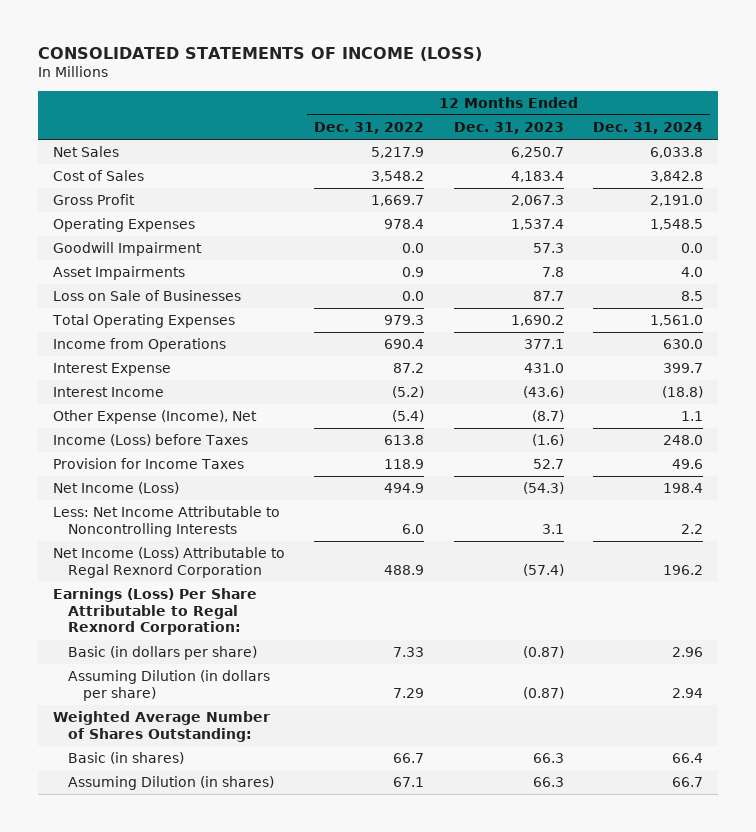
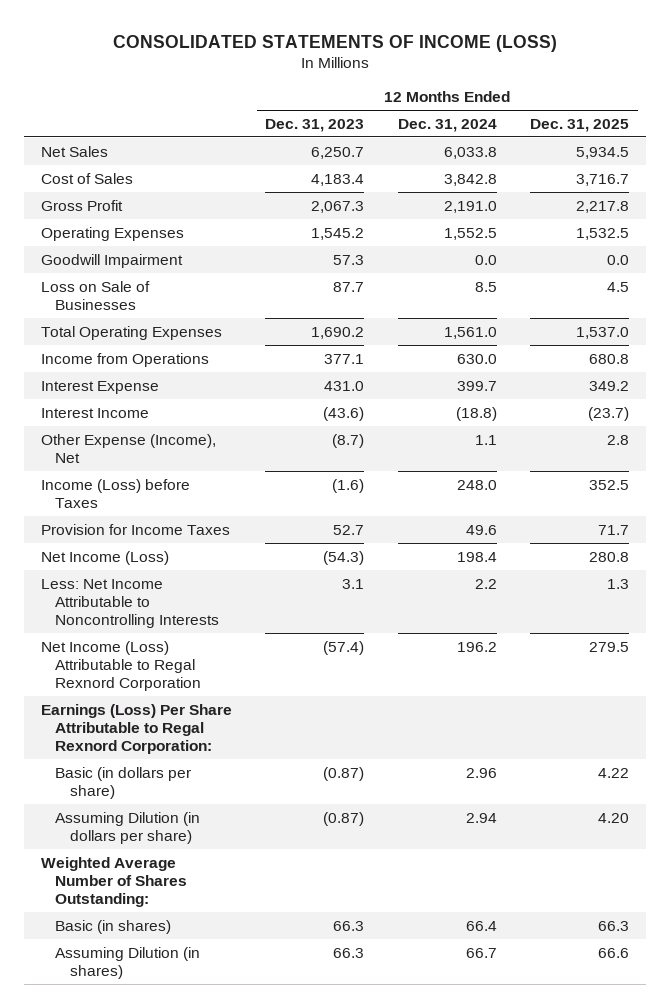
[314,121,425,134] Dec. 31, 2022 -> none
none -> [530,118,630,132] Dec. 31, 2025
[510,219,564,231] 1,537.4 -> [311,227,365,240] 1,545.2
[649,219,703,231] 1,548.5 -> [443,227,497,240] 1,552.5
[52,266,185,281] Asset Impairments -> none

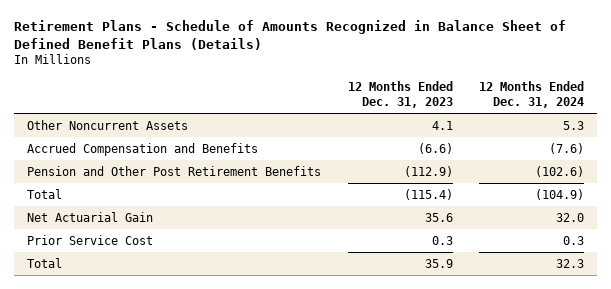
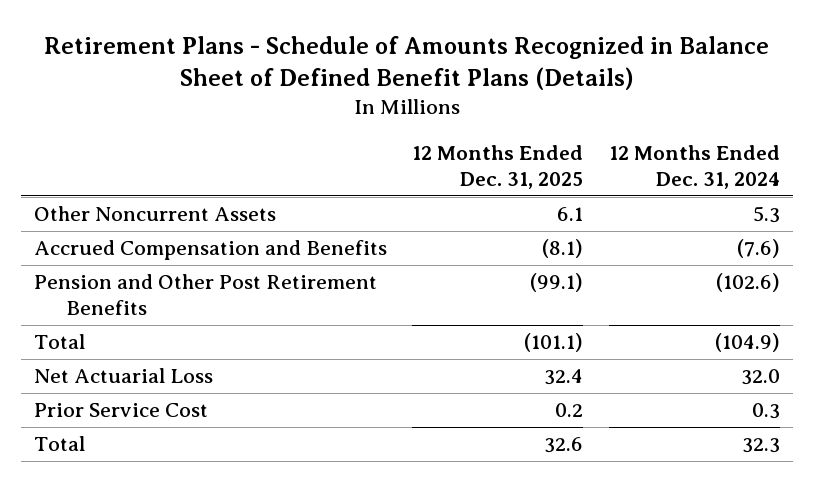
[347,81,453,108] 12 Months Ended Dec. 31, 2023 -> none
none -> [412,144,584,189] 12 Months Ended Dec. 31, 2025
[27,211,154,222] Net Actuarial Gain -> [33,368,213,384] Net Actuarial Loss

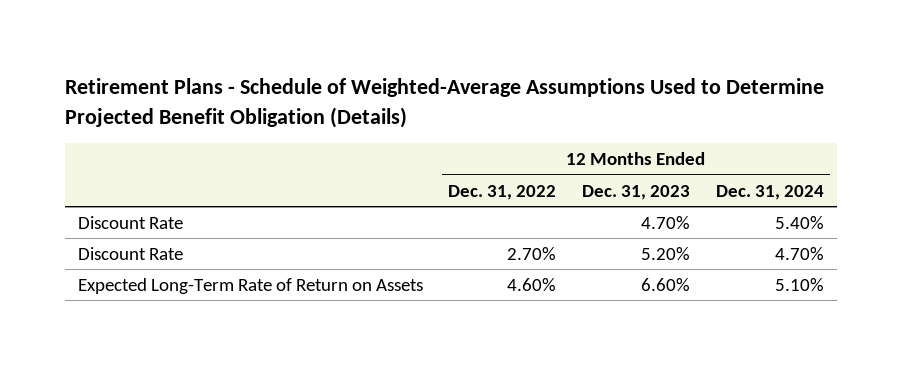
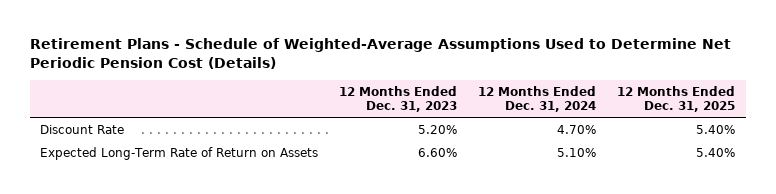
[64,78,824,129] Retirement Plans - Schedule of Weighted-Average Assumptions Used to Determine Projected Benefit Obligation (Details) -> [29,37,731,69] Retirement Plans - Schedule of Weighted-Average Assumptions Used to Determine Net Periodic Pension Cost (Details)
[448,184,557,200] Dec. 31, 2022 -> none
none -> [617,86,736,113] 12 Months Ended Dec. 31, 2025
[77,215,183,229] Discount Rate -> none

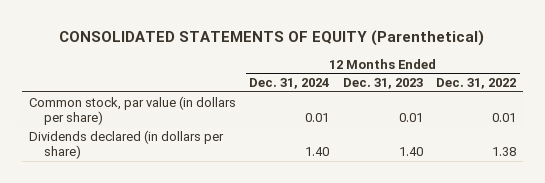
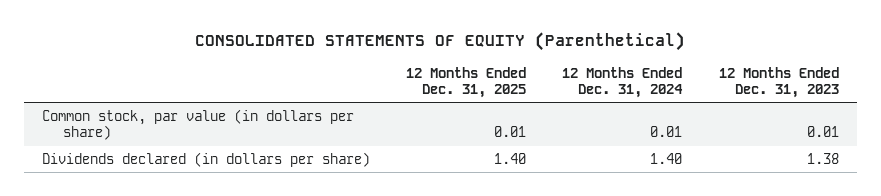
[436,78,517,90] Dec. 31, 2022 -> none
none -> [406,66,527,99] 12 Months Ended Dec. 31, 2025
[398,147,423,157] 1.40 -> [806,152,839,164] 1.38

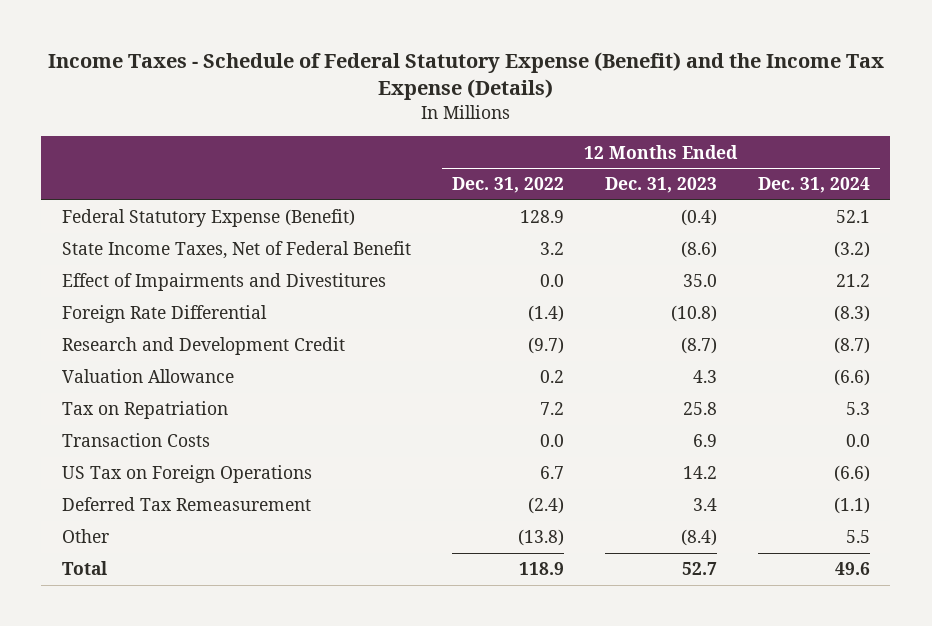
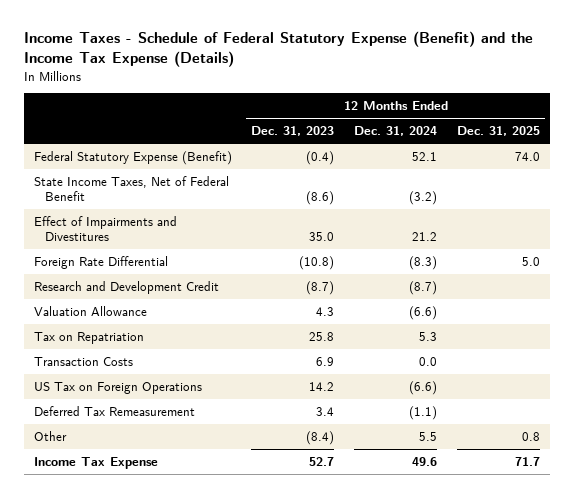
[451,177,564,194] Dec. 31, 2022 -> none
none -> [457,126,541,137] Dec. 31, 2025
[61,561,107,576] Total -> [33,456,158,469] Income Tax Expense

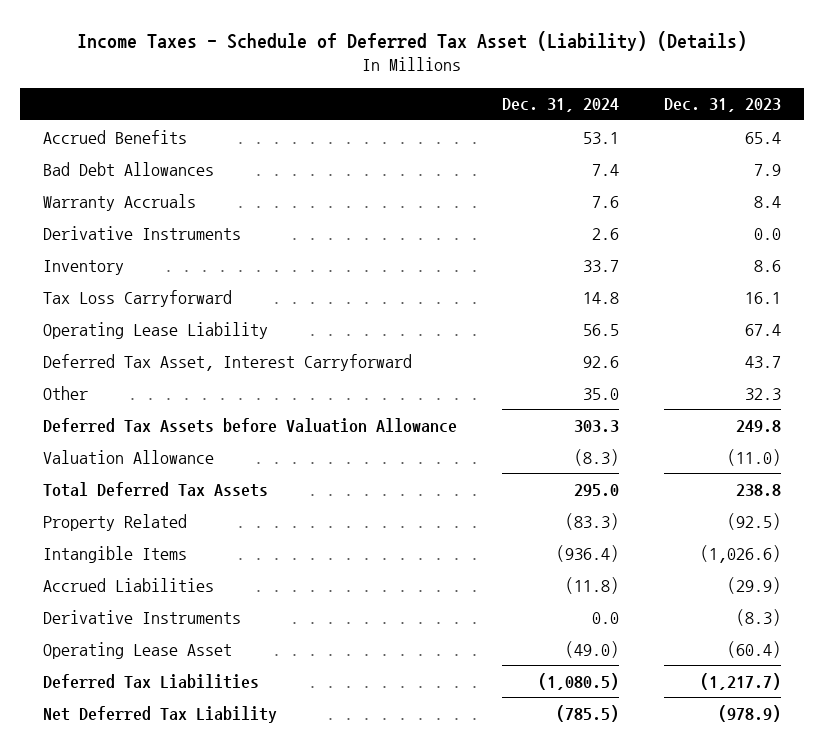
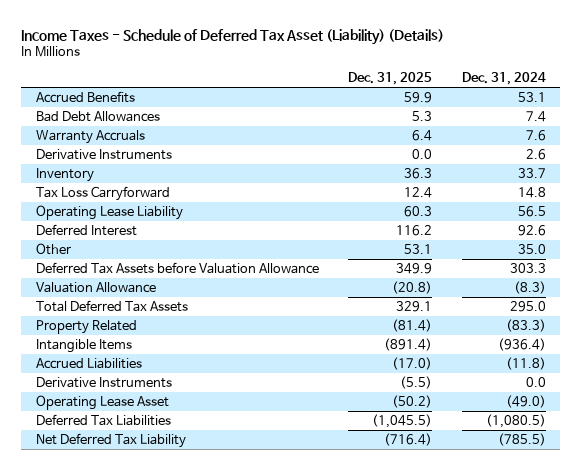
[664,98,782,113] Dec. 31, 2023 -> none
none -> [348,72,433,86] Dec. 31, 2025
[42,353,412,371] Deferred Tax Asset, Interest Carryforward -> [35,223,137,236] Deferred Interest

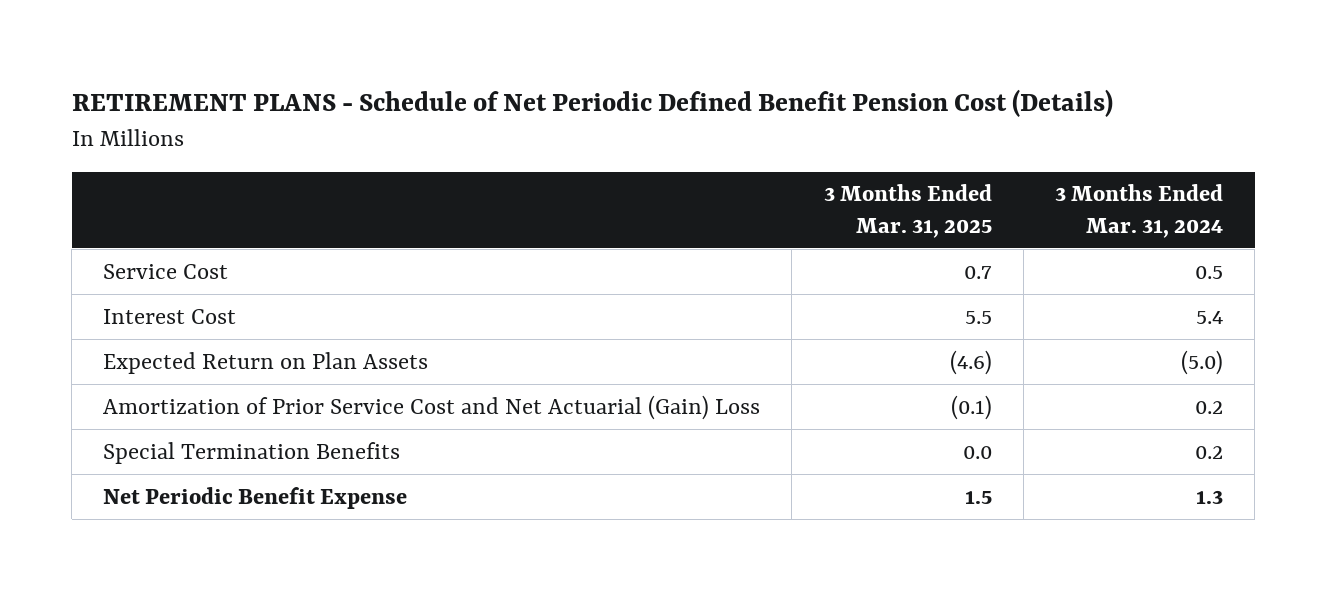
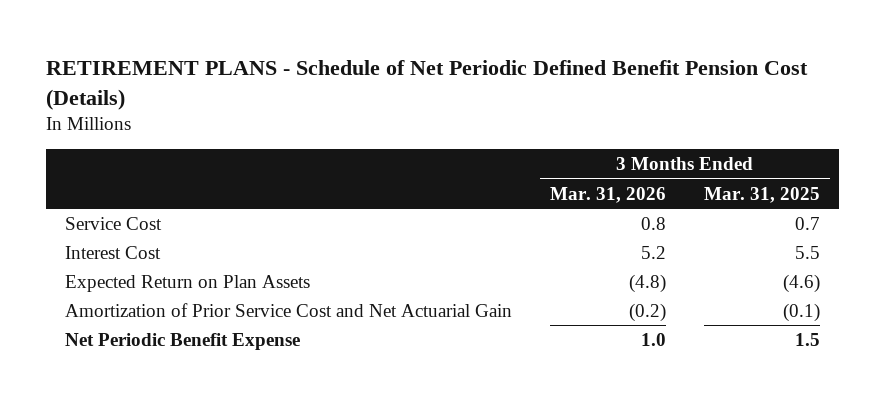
[1054,184,1223,238] 3 Months Ended Mar. 31, 2024 -> none
none -> [549,186,666,203] Mar. 31, 2026
[103,441,401,464] Special Termination Benefits -> none
[103,394,761,420] Amortization of Prior Service Cost and Net Actuarial (Gain) Loss -> [64,302,512,317] Amortization of Prior Service Cost and Net Actuarial Gain

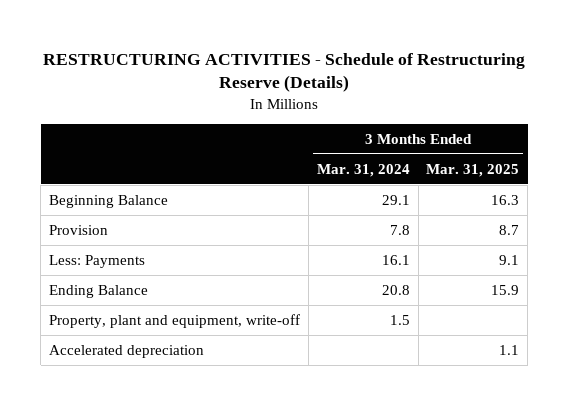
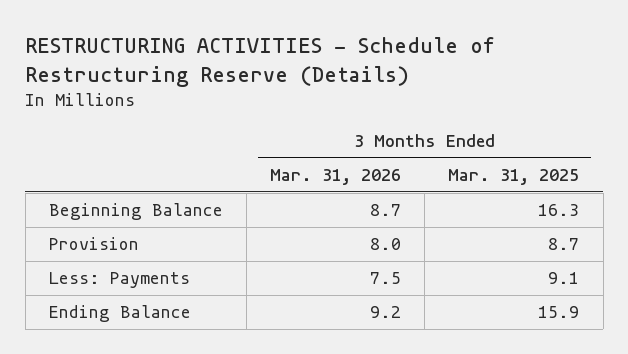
[316,163,410,177] Mar. 31, 2024 -> none
none -> [270,169,402,186] Mar. 31, 2026
[49,313,301,328] Property, plant and equipment, write-off -> none
[49,344,205,358] Accelerated depreciation -> none

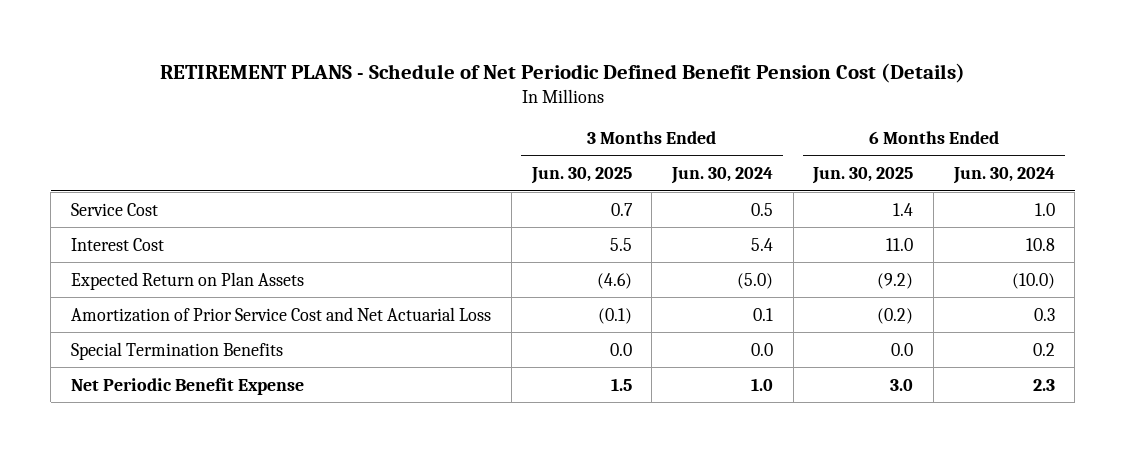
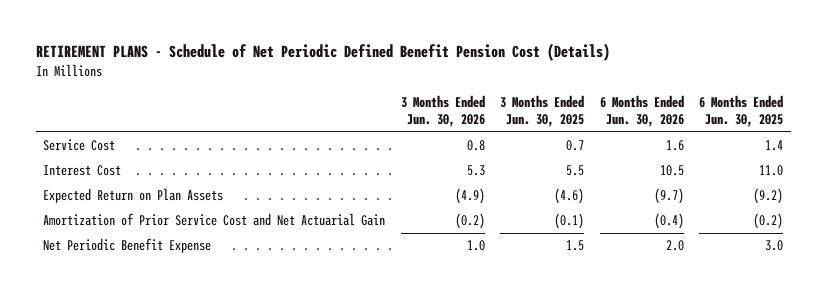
[670,167,773,185] Jun. 30, 2024 -> none
[952,167,1055,185] Jun. 30, 2024 -> none
none -> [400,95,485,128] 3 Months Ended Jun. 30, 2026
none -> [599,95,684,128] 6 Months Ended Jun. 30, 2026
[71,341,284,360] Special Termination Benefits -> none
[71,306,492,322] Amortization of Prior Service Cost and Net Actuarial Loss -> [43,213,386,227] Amortization of Prior Service Cost and Net Actuarial Gain

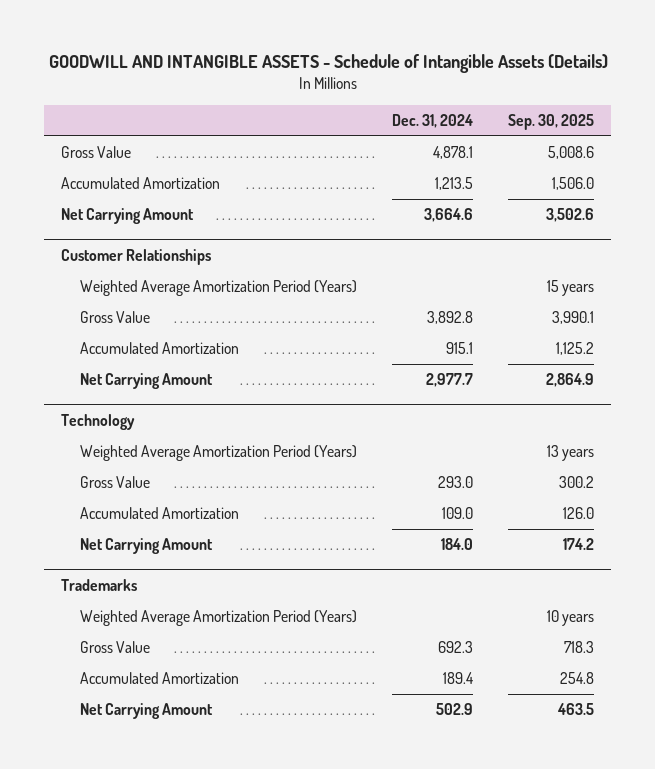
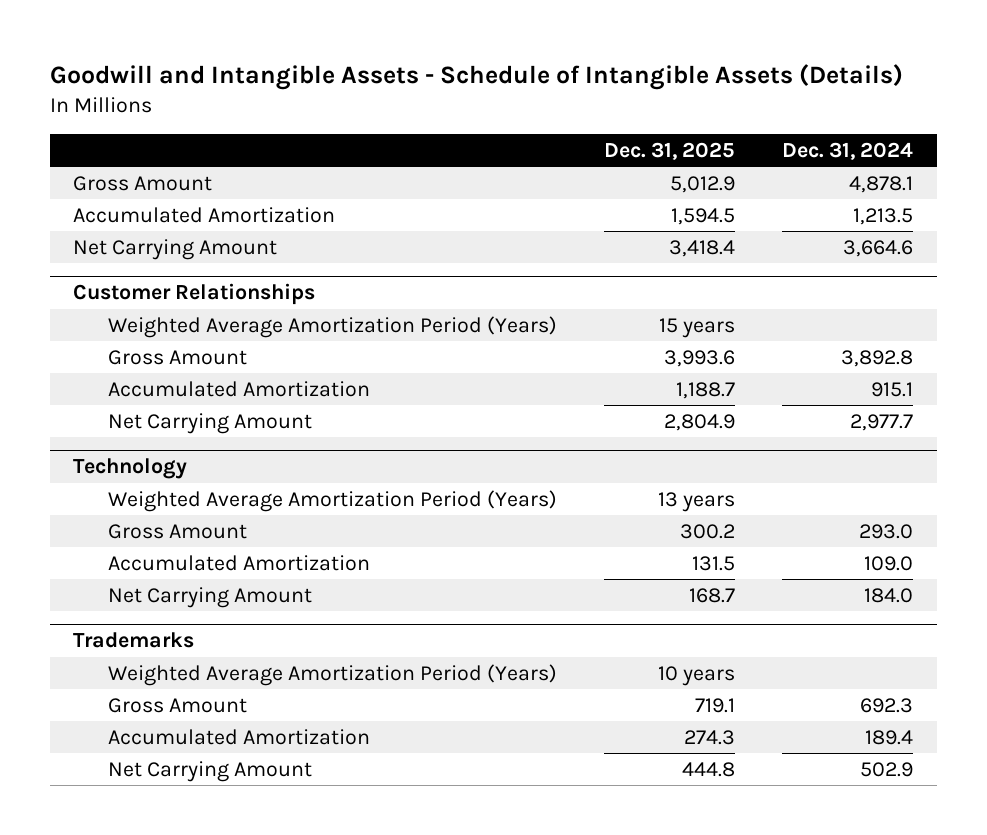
[48,54,608,74] GOODWILL AND INTANGIBLE ASSETS - Schedule of Intangible Assets (Details) -> [49,64,903,91] Goodwill and Intangible Assets - Schedule of Intangible Assets (Details)
[507,113,594,130] Sep. 30, 2025 -> none
none -> [603,141,735,160] Dec. 31, 2025
[61,146,132,159] Gross Value -> [73,176,213,192] Gross Amount
[80,311,151,324] Gross Value -> [107,350,247,366] Gross Amount
[80,476,151,489] Gross Value -> [107,524,247,540] Gross Amount
[80,641,151,654] Gross Value -> [107,698,247,714] Gross Amount

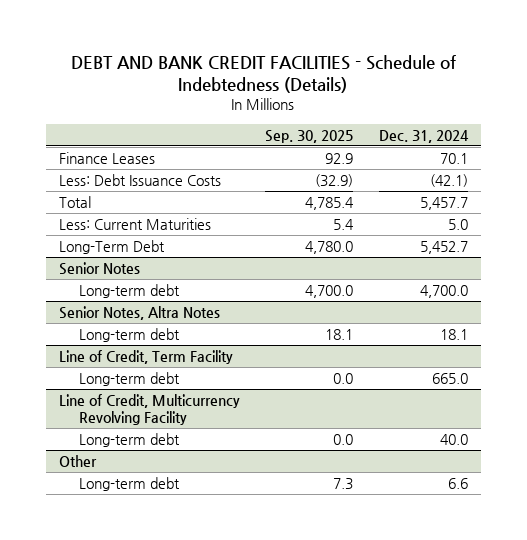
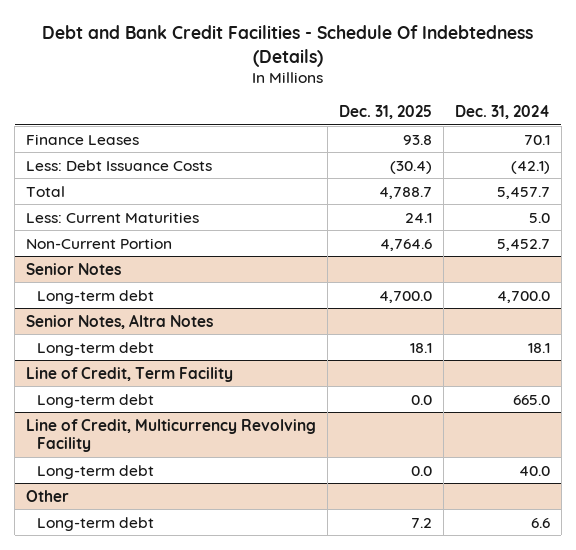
[71,55,457,94] DEBT AND BANK CREDIT FACILITIES - Schedule of Indebtedness (Details) -> [41,24,533,67] Debt and Bank Credit Facilities - Schedule Of Indebtedness (Details)
[265,129,354,143] Sep. 30, 2025 -> none
none -> [338,105,432,120] Dec. 31, 2025
[58,240,165,255] Long-Term Debt -> [26,237,173,249] Non-Current Portion

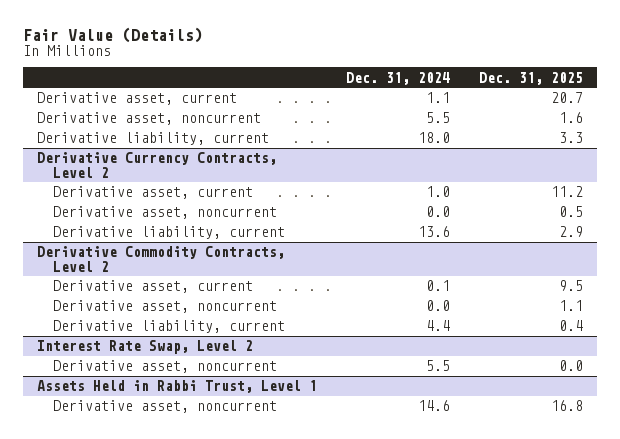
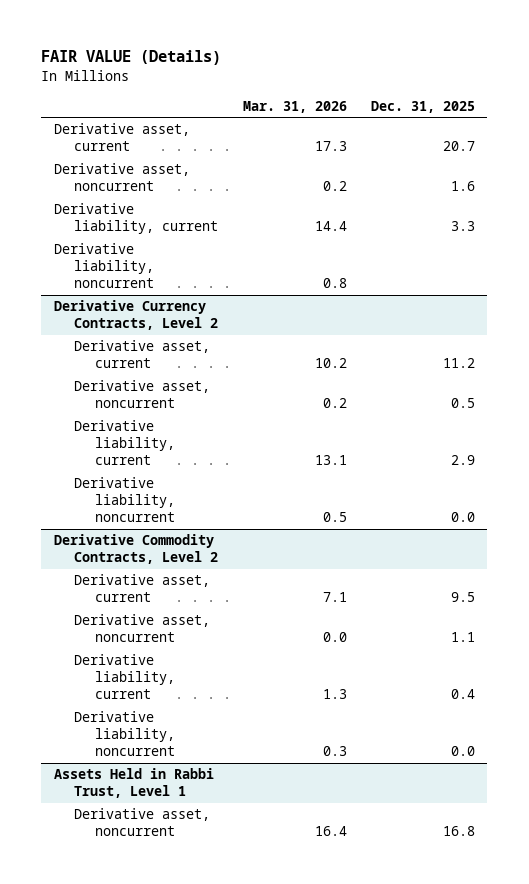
[22,26,203,43] Fair Value (Details) -> [41,50,222,66] FAIR VALUE (Details)
[345,71,450,85] Dec. 31, 2024 -> none
none -> [242,100,347,113] Mar. 31, 2026
none -> [53,243,155,289] Derivative liability, noncurrent
none -> [74,477,176,523] Derivative liability, noncurrent
[37,340,254,355] Interest Rate Swap, Level 2 -> none
[52,360,277,374] Derivative asset, noncurrent -> [74,711,176,757] Derivative liability, noncurrent

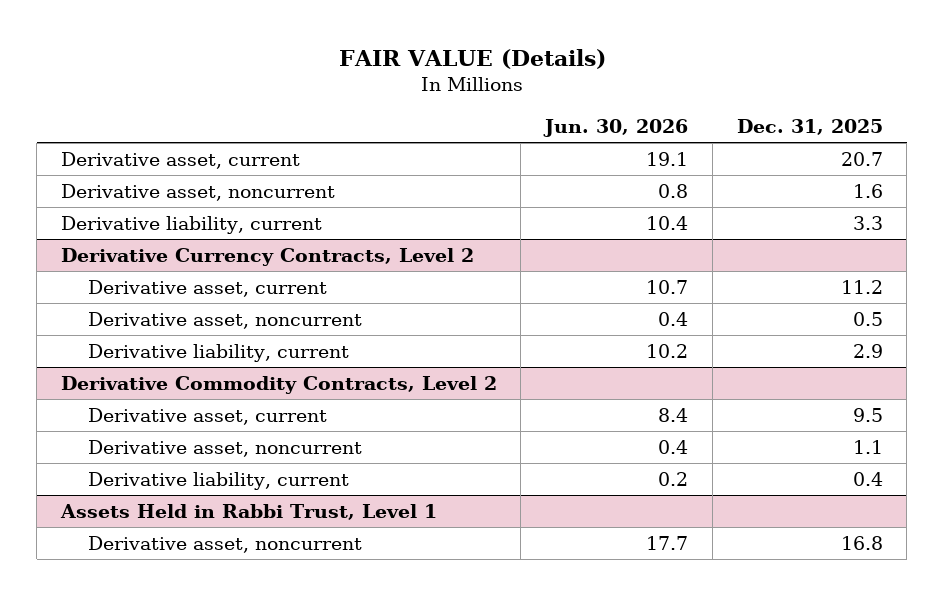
[242,100,347,113] Mar. 31, 2026 -> none
none -> [543,119,689,138] Jun. 30, 2026
[53,243,155,289] Derivative liability, noncurrent -> none
[74,477,176,523] Derivative liability, noncurrent -> none
[74,711,176,757] Derivative liability, noncurrent -> none

